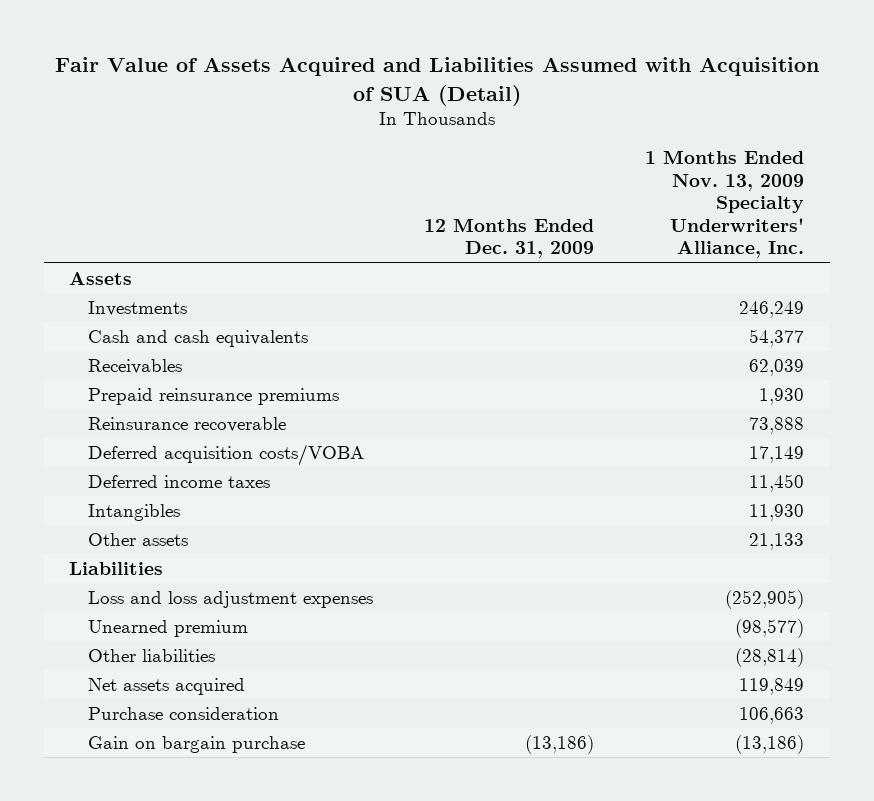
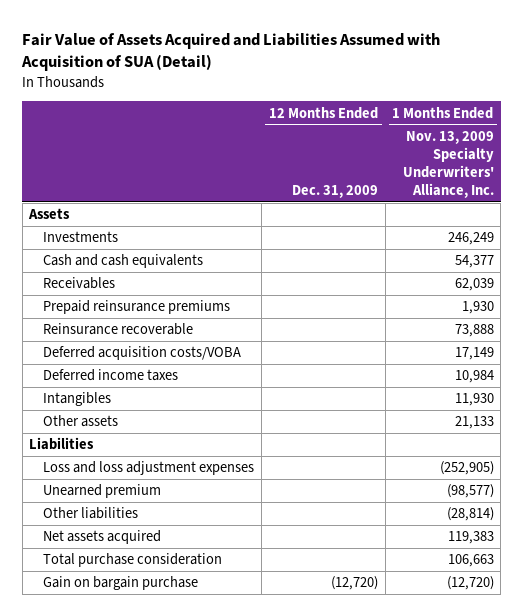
[749,473,805,492] 11,450 -> [454,370,494,384] 10,984
[739,677,805,695] 119,849 -> [447,531,494,545] 119,383
[87,706,279,720] Purchase consideration -> [43,553,223,568] Total purchase consideration
[525,734,595,754] (13,186) -> [331,576,379,591] (12,720)
[735,734,805,754] (13,186) -> [446,576,494,591] (12,720)

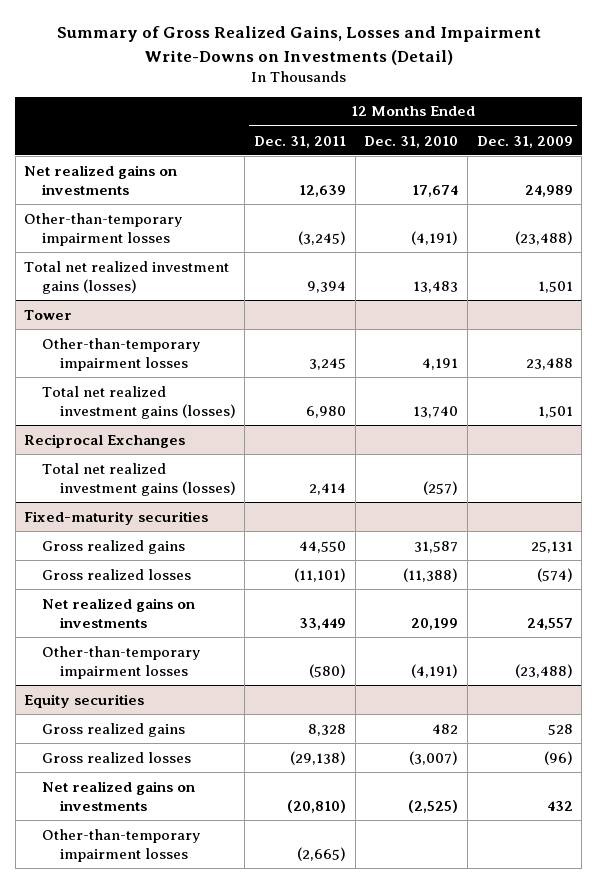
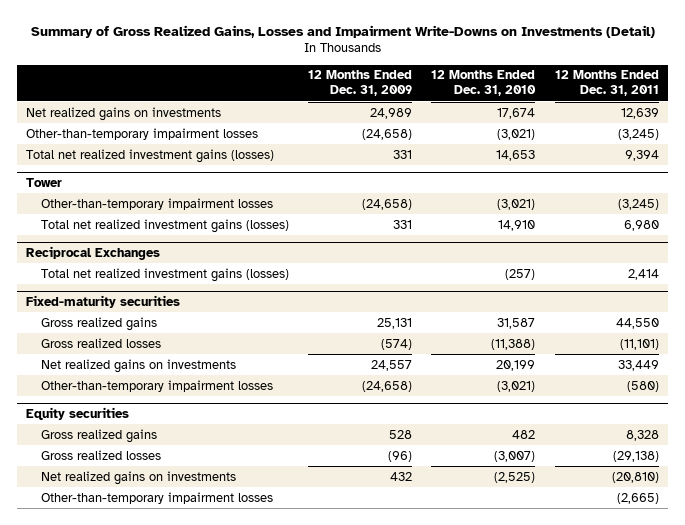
[411,230,459,245] (4,191) -> [497,128,536,140] (3,021)
[514,230,573,245] (23,488) -> [362,128,413,140] (24,658)
[413,280,459,293] 13,483 -> [496,149,536,161] 14,653
[537,280,573,293] 1,501 -> [393,149,413,159] 331
[308,357,346,370] 3,245 -> [617,198,659,210] (3,245)
[422,357,459,370] 4,191 -> [497,198,536,210] (3,021)
[525,357,573,370] 23,488 -> [362,198,413,210] (24,658)
[413,405,459,418] 13,740 -> [498,219,536,231] 14,910
[537,405,573,418] 1,501 -> [393,219,413,229] 331
[411,663,459,678] (4,191) -> [497,380,536,392] (3,021)
[514,663,573,678] (23,488) -> [362,380,413,392] (24,658)

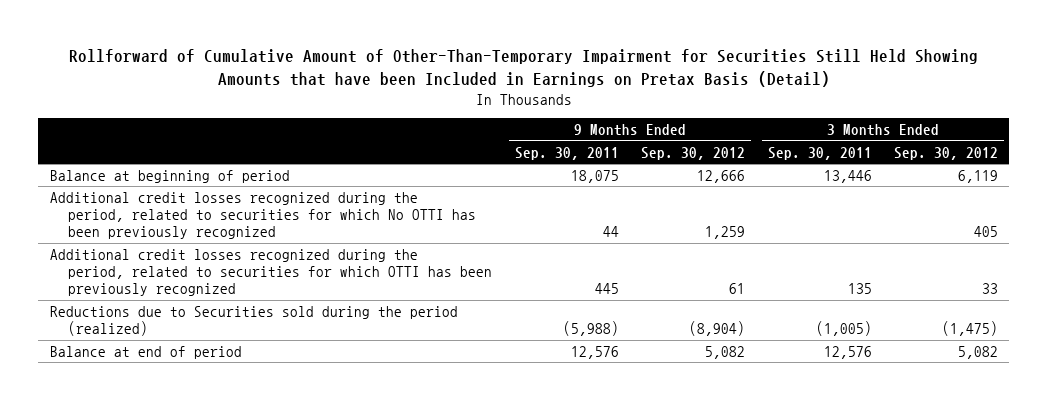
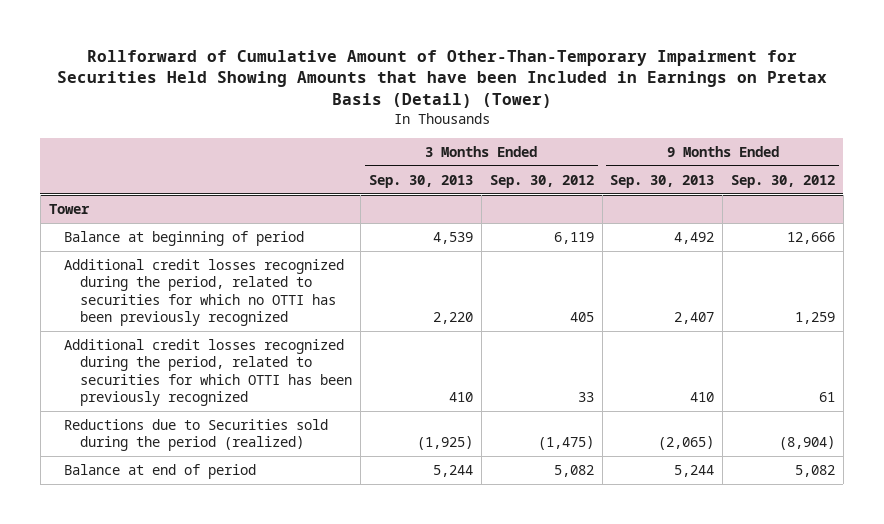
[68,49,978,87] Rollforward of Cumulative Amount of Other-Than-Temporary Impairment for Securities Still Held Showing Amounts that have been Included in Earnings on Pretax Basis (Detail) -> [56,49,827,109] Rollforward of Cumulative Amount of Other-Than-Temporary Impairment for Securities Held Showing Amounts that have been Included in Earnings on Pretax Basis (Detail) (Tower)
[514,146,619,160] Sep. 30, 2011 -> none
[767,146,872,160] Sep. 30, 2011 -> none
none -> [368,174,473,188] Sep. 30, 2013
none -> [610,174,715,188] Sep. 30, 2013
none -> [48,204,90,215] Tower
[49,191,477,240] Additional credit losses recognized during the period, related to securities for which No OTTI has been previously recognized -> [64,259,345,327] Additional credit losses recognized during the period, related to securities for which no OTTI has been previously recognized

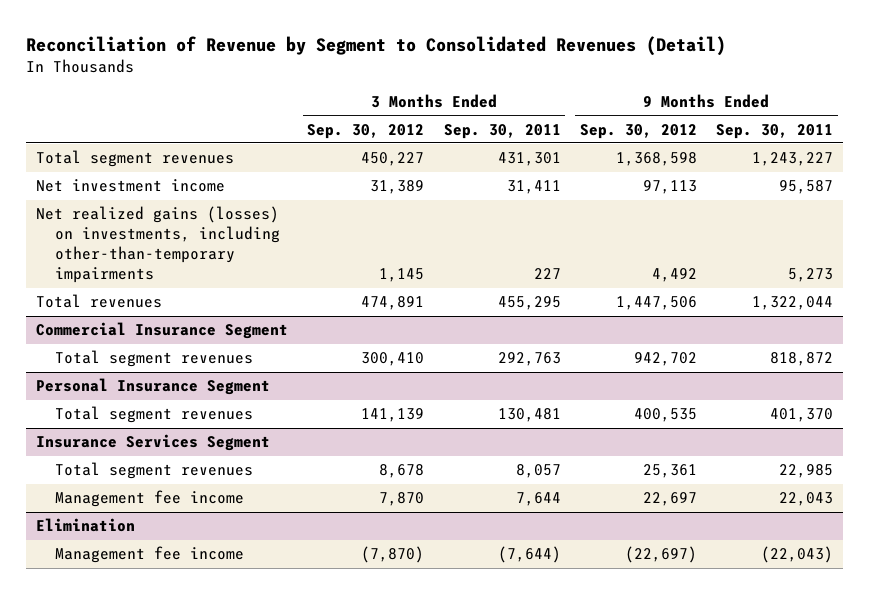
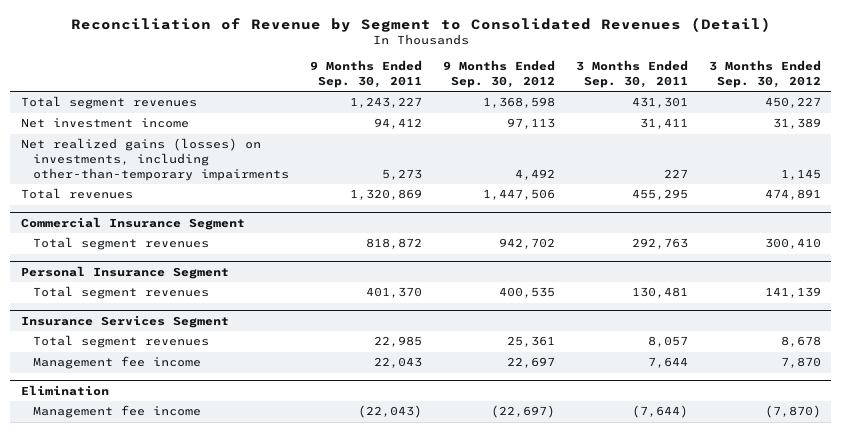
[779,180,834,195] 95,587 -> [374,118,423,130] 94,412
[752,296,834,311] 1,322,044 -> [350,189,423,201] 1,320,869

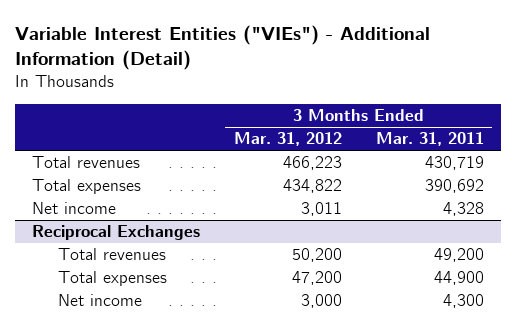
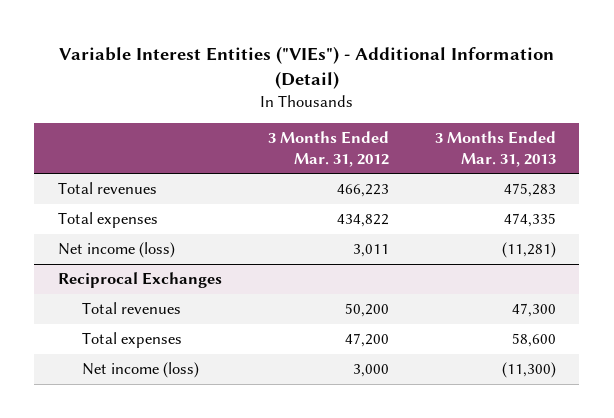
[375,132,484,147] Mar. 31, 2011 -> none
none -> [435,131,557,167] 3 Months Ended Mar. 31, 2013
[31,202,116,215] Net income -> [57,242,175,259] Net income (loss)
[57,294,142,307] Net income -> [82,362,200,379] Net income (loss)

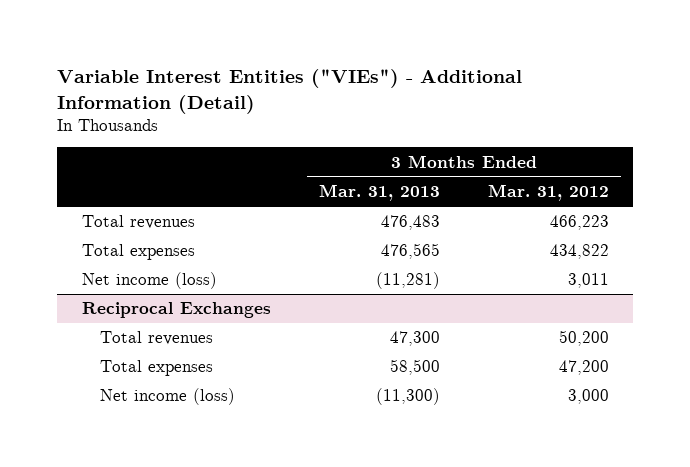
[504,183,557,198] 475,283 -> [380,215,440,231] 476,483
[504,213,557,228] 474,335 -> [380,243,440,260] 476,565
[512,333,557,348] 58,600 -> [389,359,440,376] 58,500

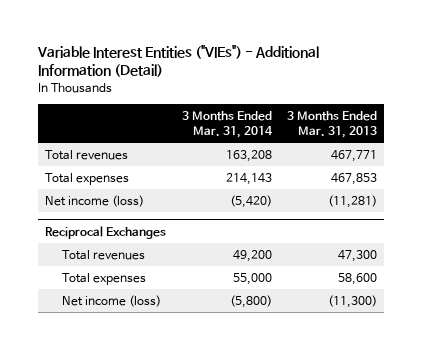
[487,184,609,202] Mar. 31, 2012 -> none
none -> [181,110,273,139] 3 Months Ended Mar. 31, 2014
[380,215,440,231] 476,483 -> [330,149,377,162] 467,771
[380,243,440,260] 476,565 -> [330,172,377,185] 467,853
[389,359,440,376] 58,500 -> [337,272,377,285] 58,600

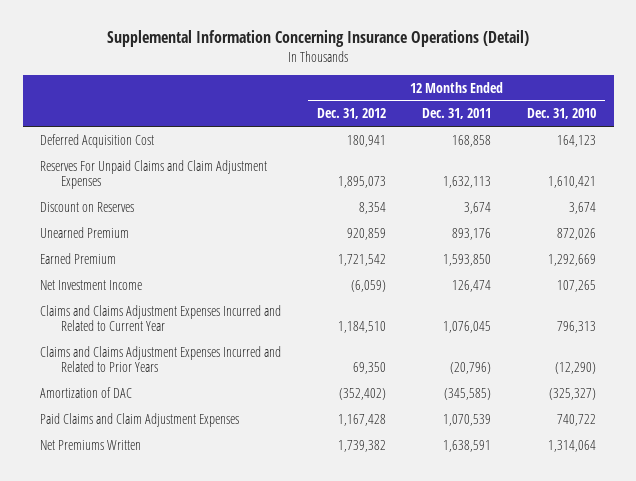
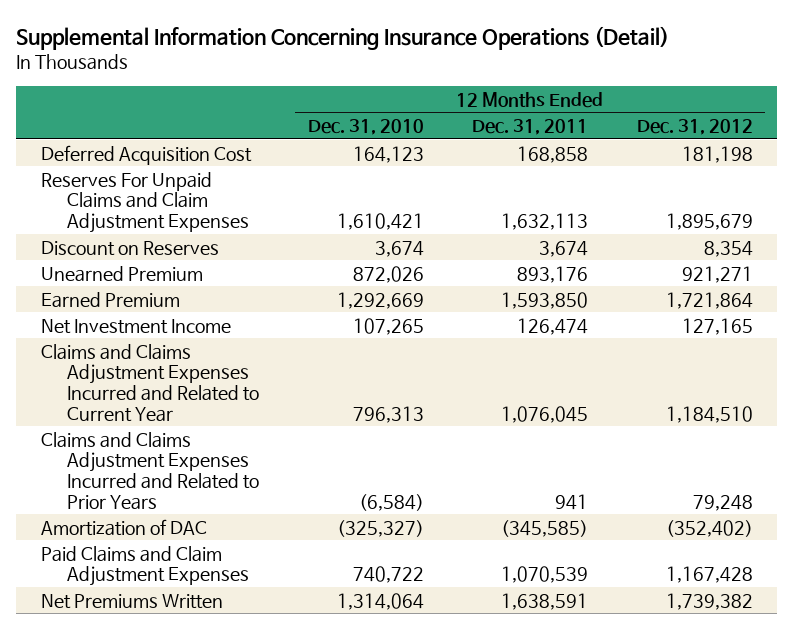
[347,134,387,147] 180,941 -> [682,145,754,163] 181,198
[338,176,387,189] 1,895,073 -> [666,212,754,230] 1,895,679
[347,227,387,240] 920,859 -> [682,265,754,283] 921,271
[338,253,387,266] 1,721,542 -> [666,291,754,309] 1,721,864
[351,279,387,292] (6,059) -> [682,317,754,335] 127,165
[353,362,387,375] 69,350 -> [693,494,754,511] 79,248
[450,362,492,375] (20,796) -> [555,493,589,510] 941
[554,362,596,375] (12,290) -> [358,493,424,511] (6,584)

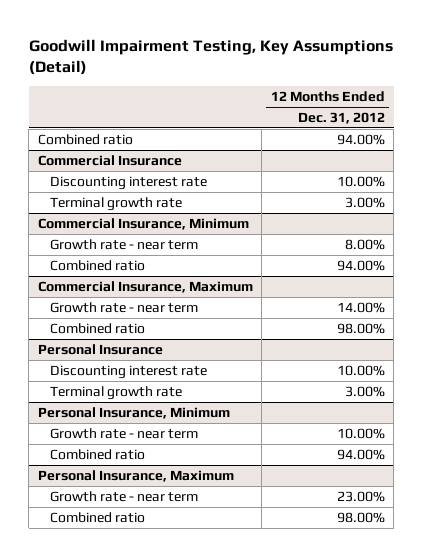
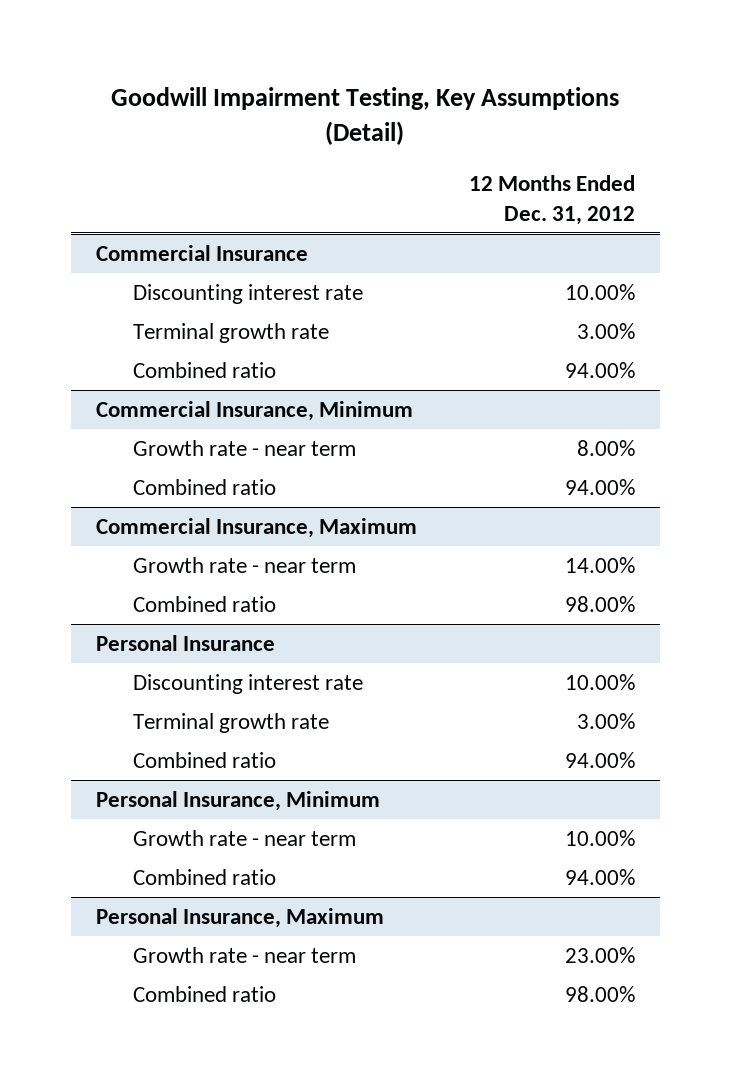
[37,133,133,145] Combined ratio -> none
none -> [132,361,276,378] Combined ratio
none -> [132,751,276,768] Combined ratio

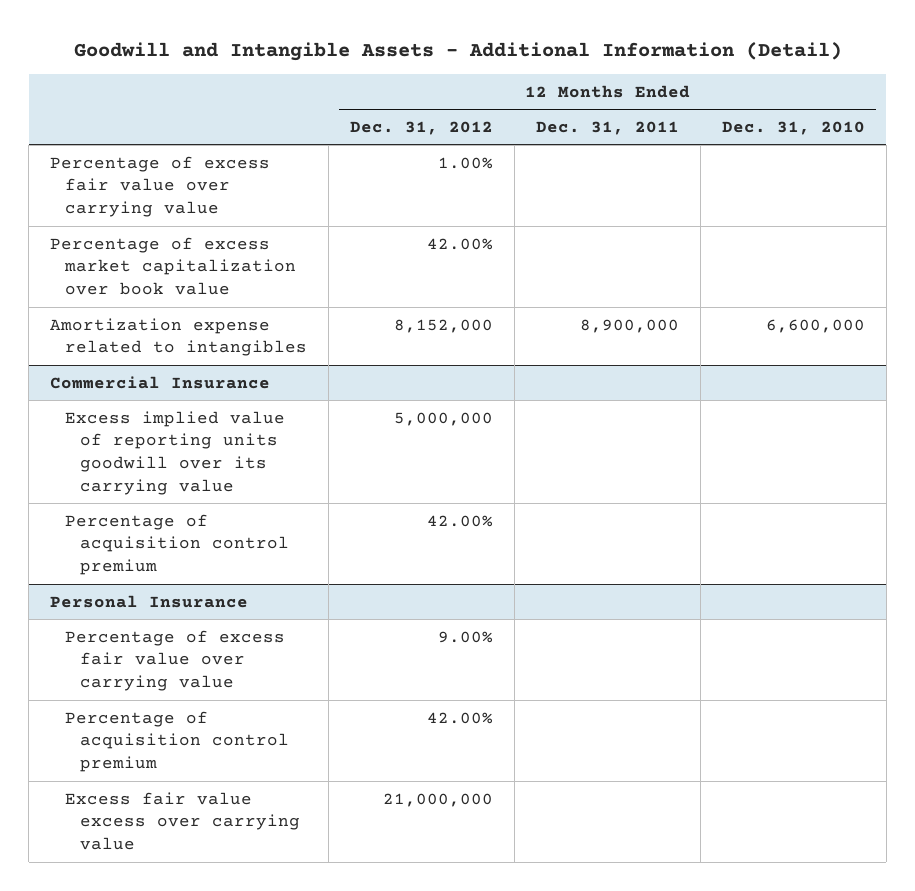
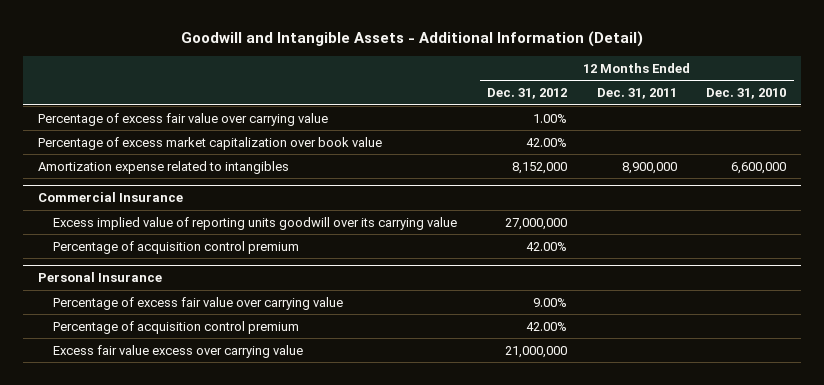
[394,411,494,426] 5,000,000 -> [504,217,567,230] 27,000,000

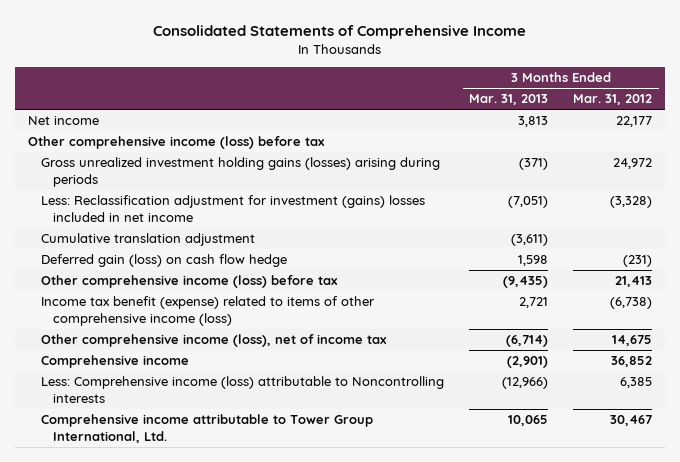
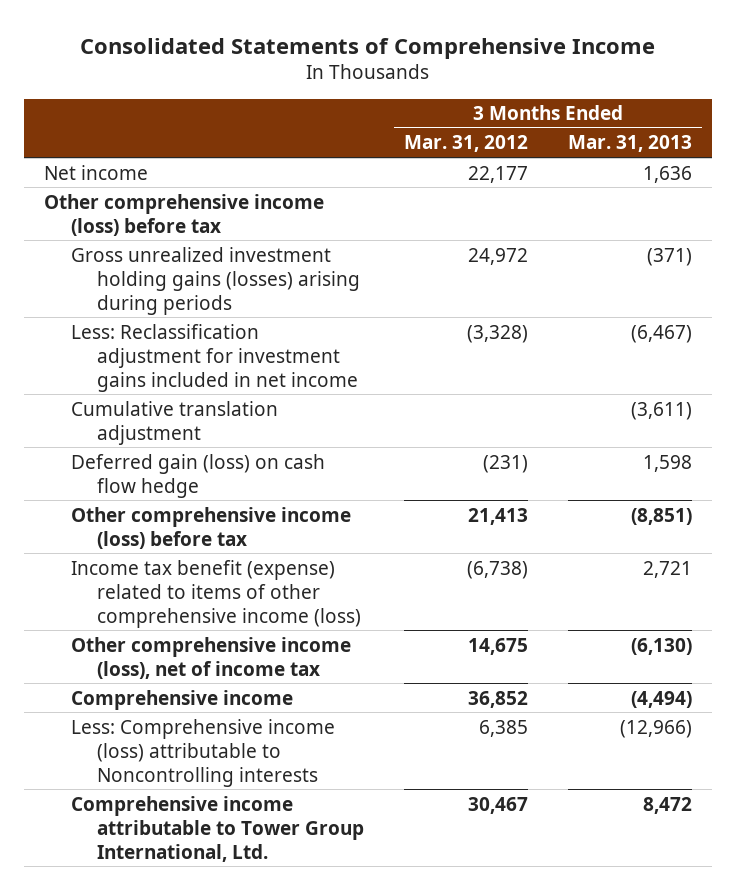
[518,116,549,128] 3,813 -> [643,165,693,183] 1,636
[40,195,425,223] Less: Reclassification adjustment for investment (gains) losses included in net income -> [70,323,359,392] Less: Reclassification adjustment for investment gains included in net income
[508,196,549,209] (7,051) -> [631,324,693,343] (6,467)
[503,276,549,289] (9,435) -> [631,507,693,525] (8,851)
[506,335,549,348] (6,714) -> [631,637,693,655] (6,130)
[507,356,549,369] (2,901) -> [631,690,693,708] (4,494)
[508,415,549,427] 10,065 -> [643,796,693,814] 8,472

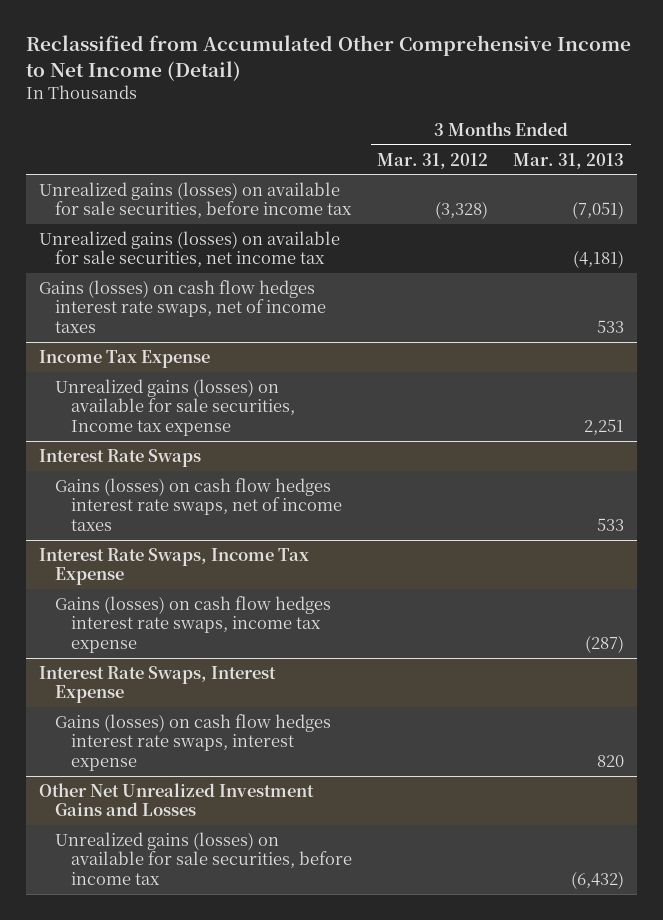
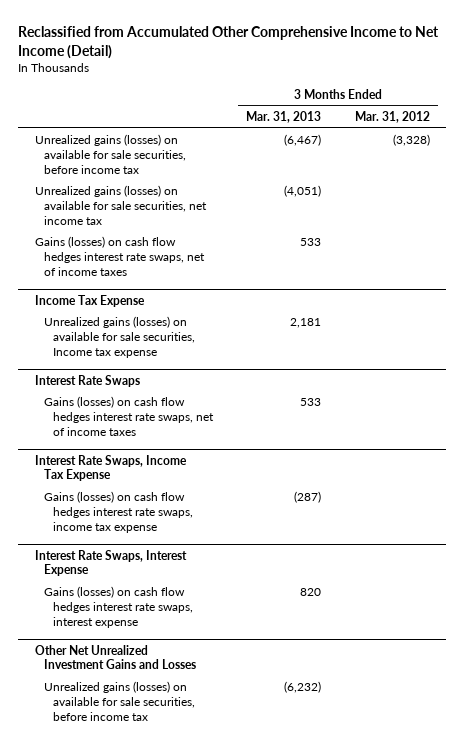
[572,201,625,220] (7,051) -> [284,134,322,147] (6,467)
[573,250,625,269] (4,181) -> [284,185,322,198] (4,051)
[584,418,625,435] 2,251 -> [290,318,322,329] 2,181
[571,870,625,889] (6,432) -> [284,681,322,694] (6,232)

